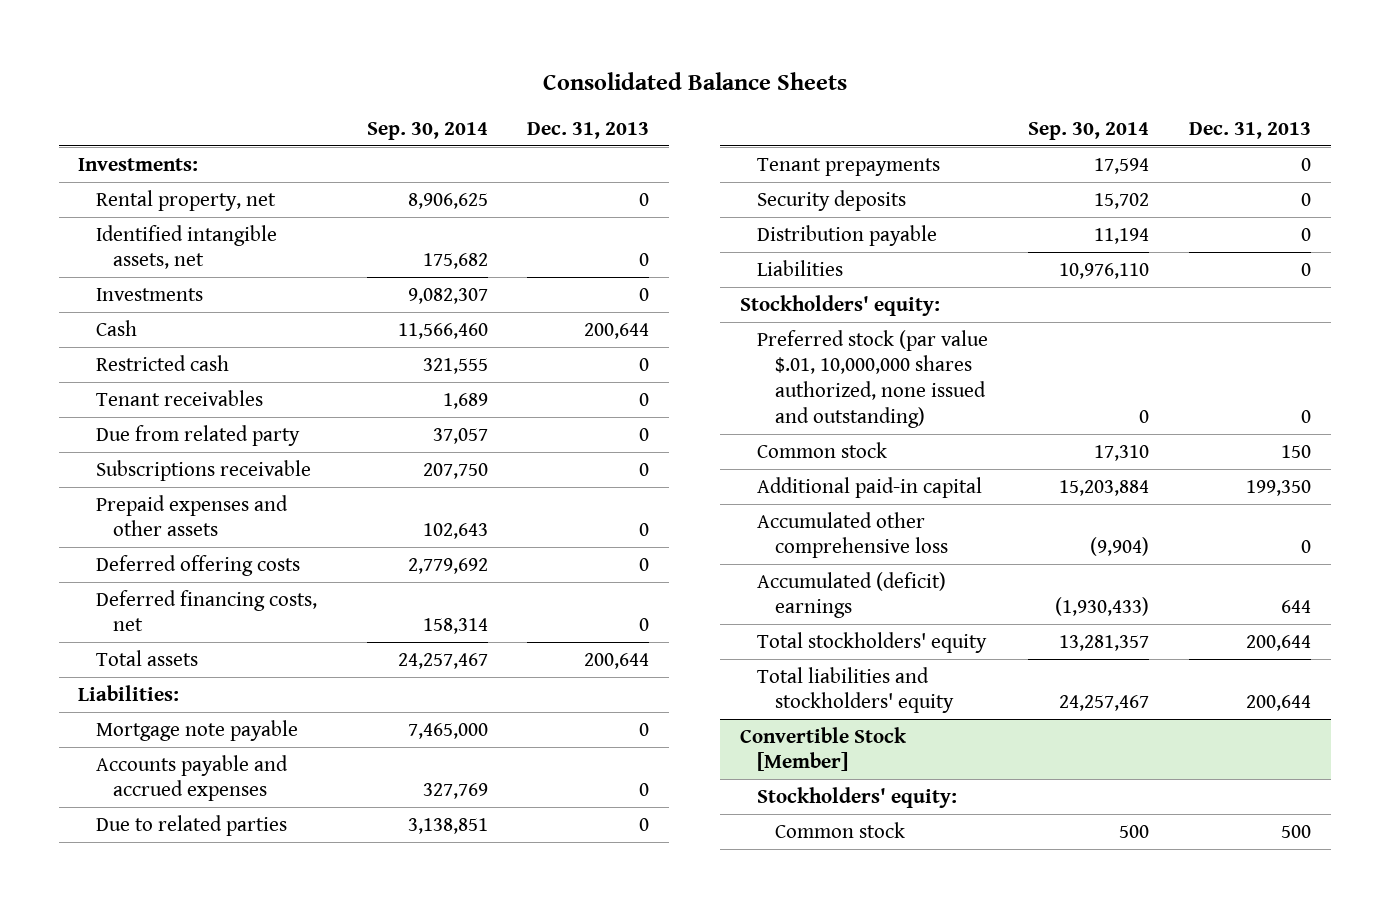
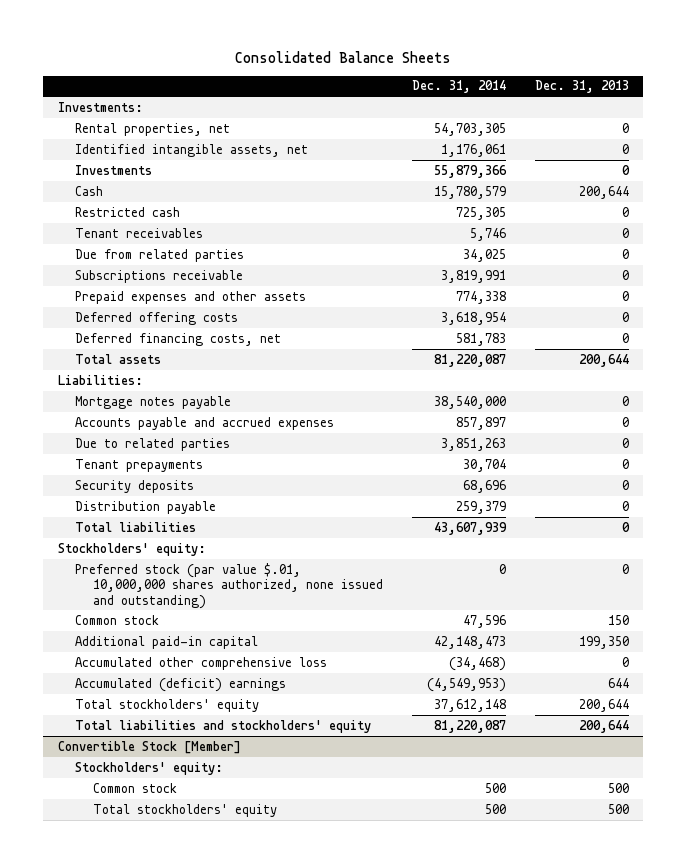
[366,121,488,140] Sep. 30, 2014 -> none
none -> [411,80,506,94] Dec. 31, 2014
[95,189,276,211] Rental property, net -> [75,122,231,136] Rental properties, net
[95,424,300,446] Due from related party -> [75,248,245,262] Due from related parties
[95,719,298,741] Mortgage note payable -> [75,395,232,409] Mortgage notes payable
[757,259,844,276] Liabilities -> [75,521,197,532] Total liabilities
none -> [92,803,277,817] Total stockholders' equity

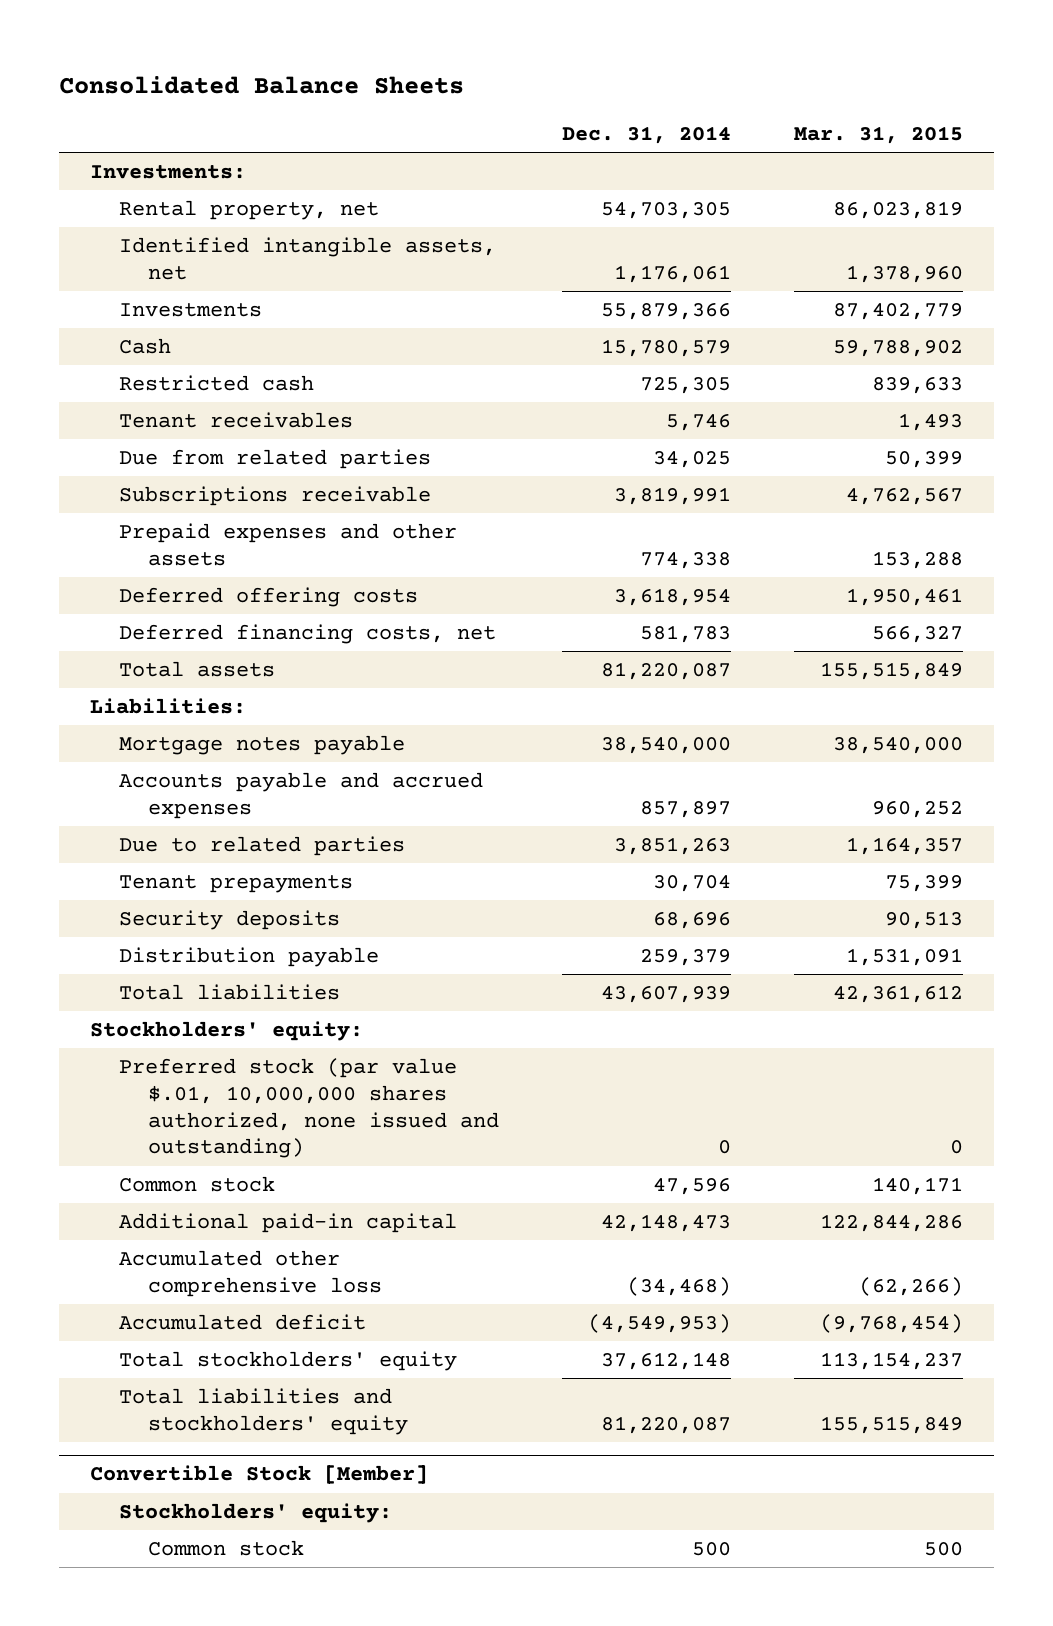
[534,80,629,94] Dec. 31, 2013 -> none
none -> [793,126,963,145] Mar. 31, 2015
[75,122,231,136] Rental properties, net -> [119,200,380,221] Rental property, net
[75,677,287,692] Accumulated (deficit) earnings -> [119,1314,367,1331] Accumulated deficit
[92,803,277,817] Total stockholders' equity -> none

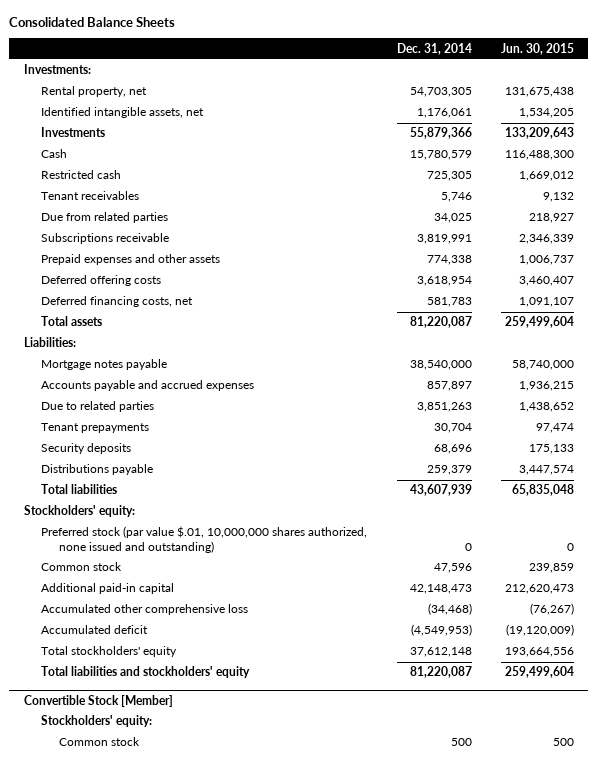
[793,126,963,145] Mar. 31, 2015 -> none
none -> [500,42,574,55] Jun. 30, 2015
[119,947,380,968] Distribution payable -> [41,464,154,476] Distributions payable

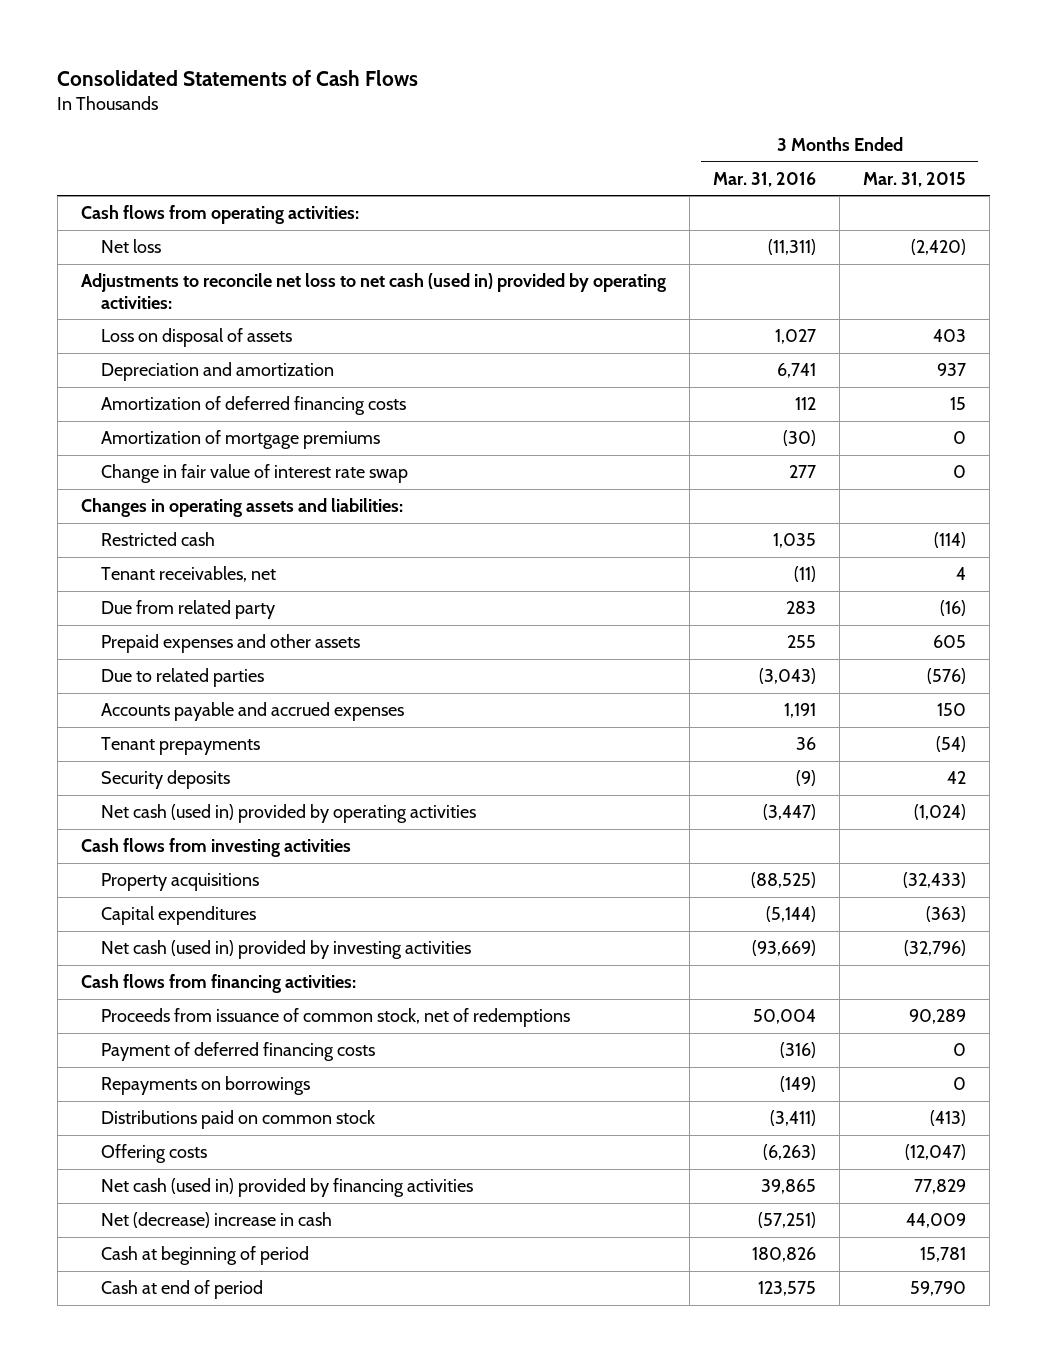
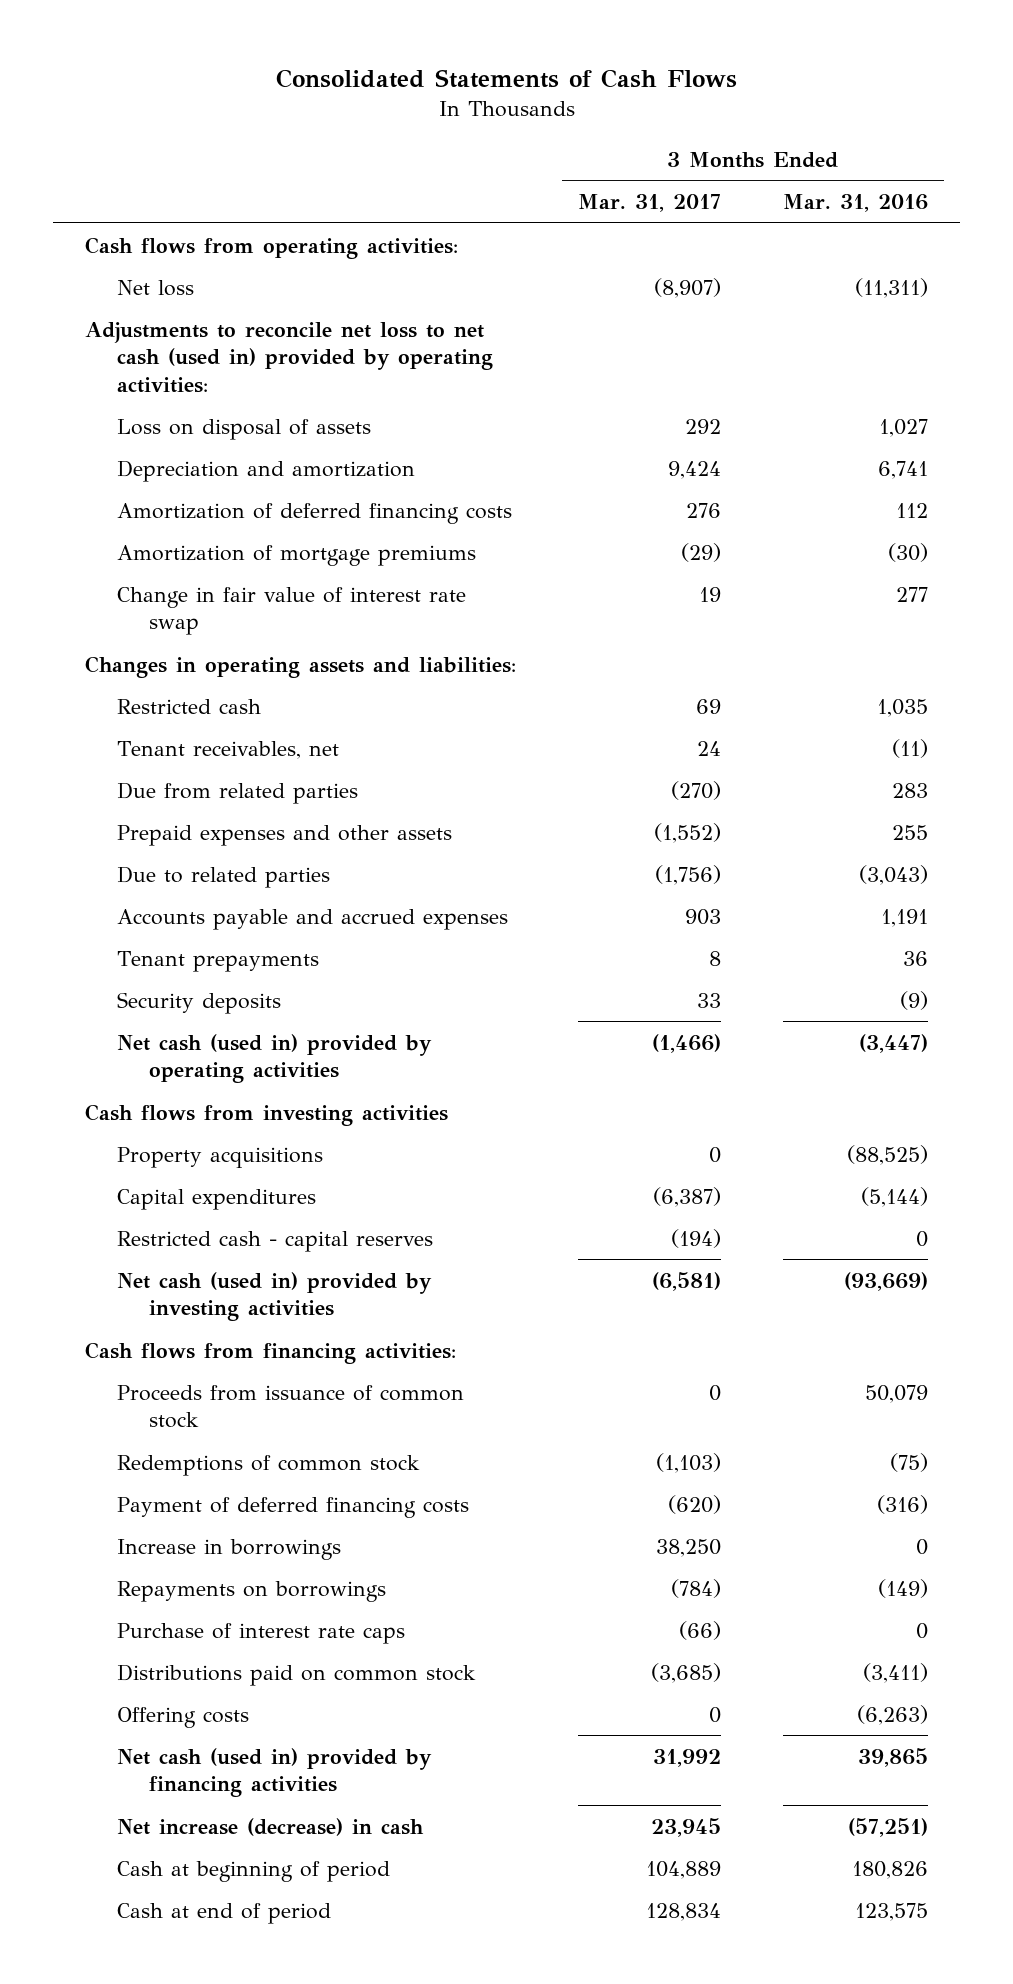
[863,171,967,187] Mar. 31, 2015 -> none
none -> [578,194,722,213] Mar. 31, 2017
[101,600,276,620] Due from related party -> [117,781,359,804] Due from related parties
none -> [117,1230,434,1252] Restricted cash - capital reserves
[101,1008,571,1028] Proceeds from issuance of common stock, net of redemptions -> [117,1384,465,1429] Proceeds from issuance of common stock
[753,1009,817,1025] 50,004 -> [865,1384,929,1403] 50,079
none -> [117,1454,421,1476] Redemptions of common stock
none -> [117,1538,342,1560] Increase in borrowings
none -> [117,1622,406,1644] Purchase of interest rate caps
[101,1212,333,1229] Net (decrease) increase in cash -> [117,1817,425,1836] Net increase (decrease) in cash

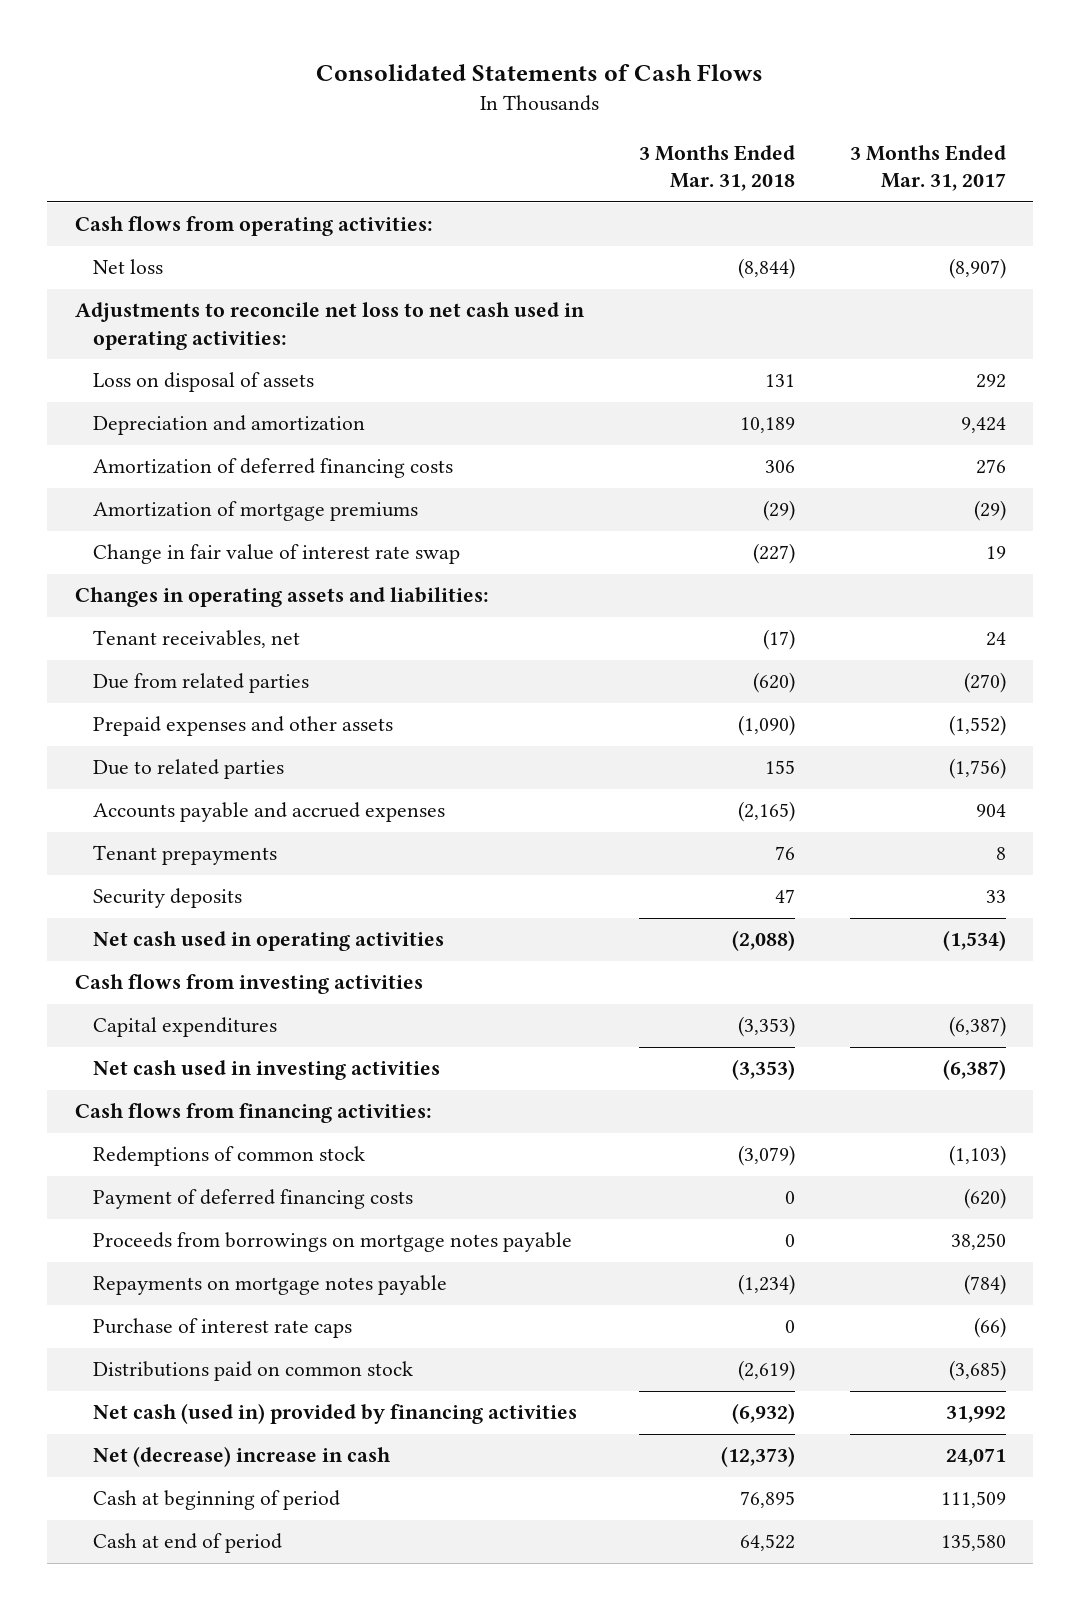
[783,194,929,213] Mar. 31, 2016 -> none
none -> [638,144,795,192] 3 Months Ended Mar. 31, 2018
[84,321,494,393] Adjustments to reconcile net loss to net cash (used in) provided by operating activities: -> [74,302,585,350] Adjustments to reconcile net loss to net cash used in operating activities:
[117,698,262,714] Restricted cash -> none
[685,908,722,925] 903 -> [975,804,1006,818] 904
[117,1033,433,1084] Net cash (used in) provided by operating activities -> [93,931,445,952] Net cash used in operating activities
[652,1033,722,1053] (1,466) -> [942,930,1006,952] (1,534)
[117,1146,324,1168] Property acquisitions -> none
[117,1230,434,1252] Restricted cash - capital reserves -> none
[117,1271,433,1322] Net cash (used in) provided by investing activities -> [93,1060,441,1081] Net cash used in investing activities
[652,1271,722,1291] (6,581) -> [942,1059,1006,1081] (6,387)
[117,1384,465,1429] Proceeds from issuance of common stock -> none
[117,1538,342,1560] Increase in borrowings -> [93,1232,573,1253] Proceeds from borrowings on mortgage notes payable
[117,1580,387,1602] Repayments on borrowings -> [93,1275,448,1296] Repayments on mortgage notes payable
[117,1706,250,1728] Offering costs -> none
[117,1817,425,1836] Net increase (decrease) in cash -> [93,1446,392,1468] Net (decrease) increase in cash
[651,1817,722,1837] 23,945 -> [945,1448,1006,1467] 24,071
[646,1860,722,1879] 104,889 -> [940,1491,1006,1509] 111,509
[646,1902,722,1921] 128,834 -> [940,1534,1006,1552] 135,580

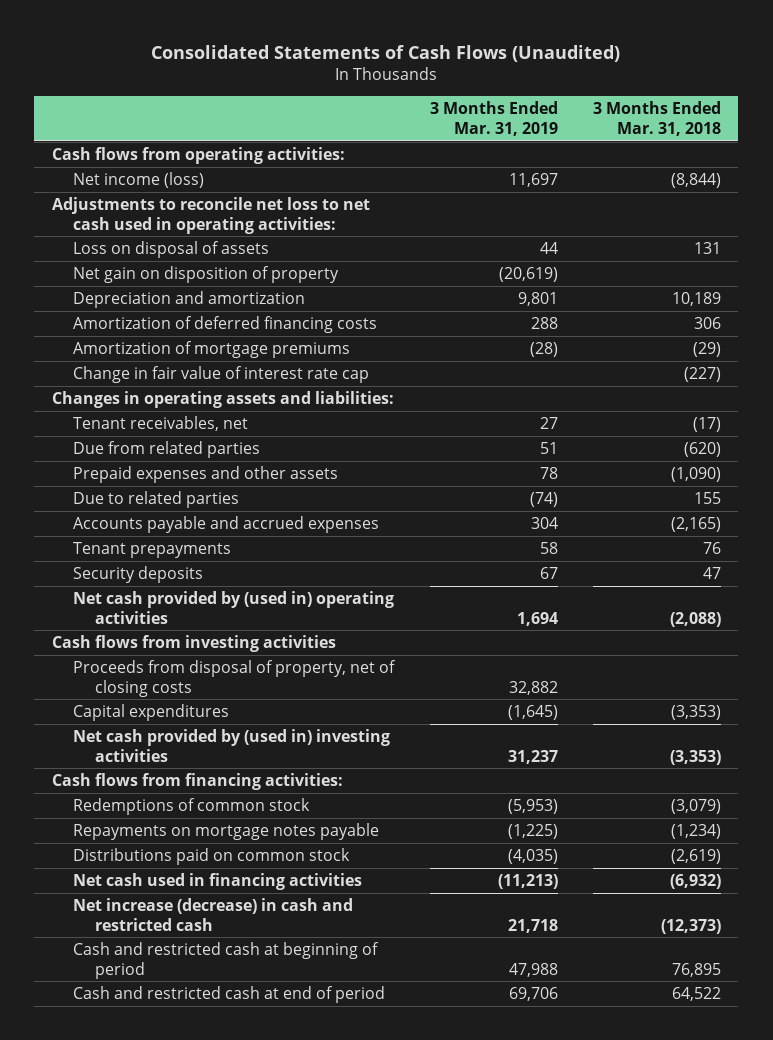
[316,63,764,81] Consolidated Statements of Cash Flows -> [151,44,621,62] Consolidated Statements of Cash Flows (Unaudited)
[849,144,1006,192] 3 Months Ended Mar. 31, 2017 -> none
none -> [429,101,558,136] 3 Months Ended Mar. 31, 2019
[93,259,164,275] Net loss -> [73,171,205,188] Net income (loss)
none -> [73,265,340,283] Net gain on disposition of property
[93,544,461,565] Change in fair value of interest rate swap -> [73,365,370,383] Change in fair value of interest rate cap
[93,931,445,952] Net cash used in operating activities -> [73,590,395,624] Net cash provided by (used in) operating activities
none -> [73,659,397,697] Proceeds from disposal of property, net of closing costs
[93,1060,441,1081] Net cash used in investing activities -> [73,728,391,762] Net cash provided by (used in) investing activities
[93,1189,414,1210] Payment of deferred financing costs -> none
[93,1232,573,1253] Proceeds from borrowings on mortgage notes payable -> none
[93,1318,353,1339] Purchase of interest rate caps -> none
[93,1403,578,1425] Net cash (used in) provided by financing activities -> [73,872,363,890] Net cash used in financing activities
[93,1446,392,1468] Net (decrease) increase in cash -> [73,897,354,931] Net increase (decrease) in cash and restricted cash
[93,1490,341,1511] Cash at beginning of period -> [73,941,380,979] Cash and restricted cash at beginning of period
[93,1533,283,1554] Cash at end of period -> [73,985,386,1003] Cash and restricted cash at end of period

